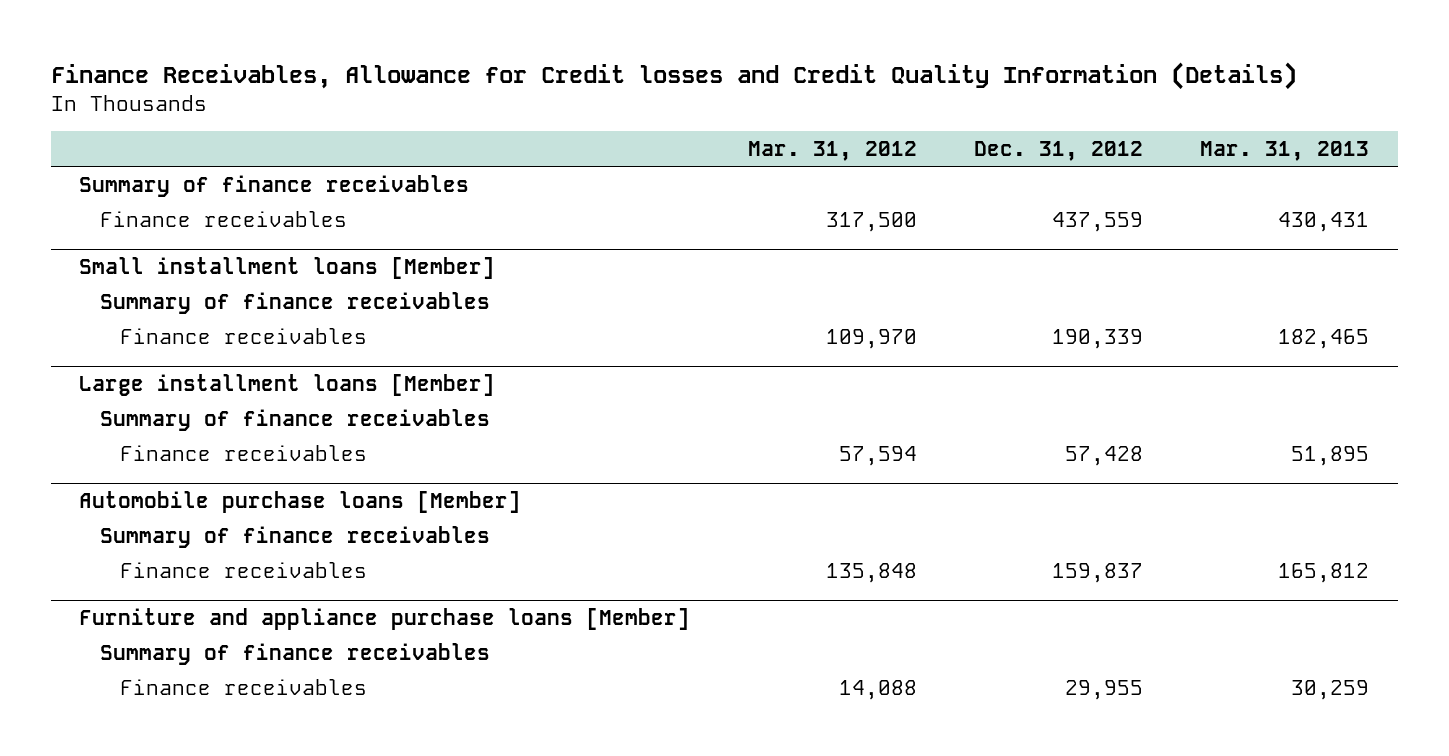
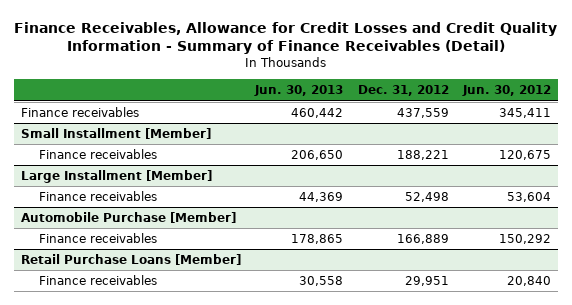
[50,61,1297,90] Finance Receivables, Allowance for Credit losses and Credit Quality Information (Details) -> [14,21,558,55] Finance Receivables, Allowance for Credit Losses and Credit Quality Information - Summary of Finance Receivables (Detail)
[747,140,917,161] Mar. 31, 2012 -> none
[1200,140,1370,161] Mar. 31, 2013 -> none
none -> [254,85,344,97] Jun. 30, 2013
none -> [461,85,551,97] Jun. 30, 2012
[79,174,470,197] Summary of finance receivables -> none
[99,291,490,314] Summary of finance receivables -> none
[99,408,490,431] Summary of finance receivables -> none
[99,525,490,548] Summary of finance receivables -> none
[79,607,691,630] Furniture and appliance purchase loans [Member] -> none
[99,642,490,665] Summary of finance receivables -> none
[79,256,496,279] Small installment loans [Member] -> [21,127,212,139] Small Installment [Member]
[1051,328,1143,349] 190,339 -> [396,149,449,160] 188,221
[79,373,496,396] Large installment loans [Member] -> [21,169,213,183] Large Installment [Member]
[1064,445,1143,466] 57,428 -> [404,191,449,202] 52,498
[79,490,522,513] Automobile purchase loans [Member] -> [21,211,237,223] Automobile Purchase [Member]
[1051,562,1143,583] 159,837 -> [396,233,449,244] 166,889
none -> [21,253,242,265] Retail Purchase Loans [Member]
[1064,679,1143,700] 29,955 -> [404,275,449,286] 29,951

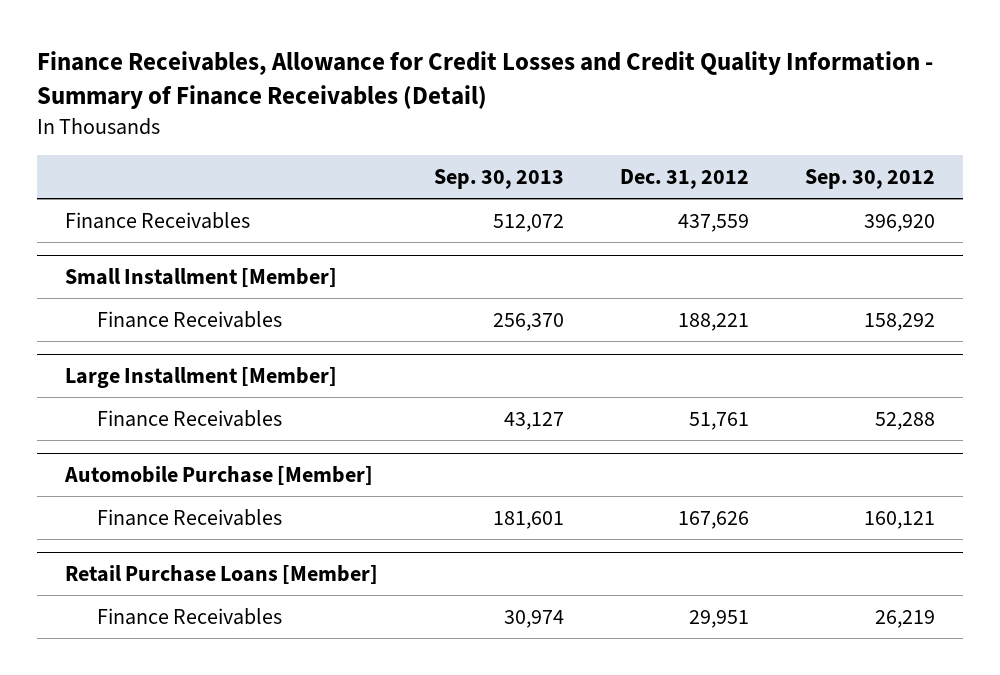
[254,85,344,97] Jun. 30, 2013 -> none
[461,85,551,97] Jun. 30, 2012 -> none
none -> [433,169,564,190] Sep. 30, 2013
none -> [805,169,936,190] Sep. 30, 2012
[21,106,140,117] Finance receivables -> [64,211,250,229] Finance Receivables
[39,148,158,159] Finance receivables -> [96,310,282,328] Finance Receivables
[39,190,158,201] Finance receivables -> [96,409,282,427] Finance Receivables
[404,191,449,202] 52,498 -> [689,411,750,430] 51,761
[39,232,158,243] Finance receivables -> [96,508,282,526] Finance Receivables
[396,233,449,244] 166,889 -> [678,510,750,529] 167,626
[39,274,158,285] Finance receivables -> [96,607,282,625] Finance Receivables

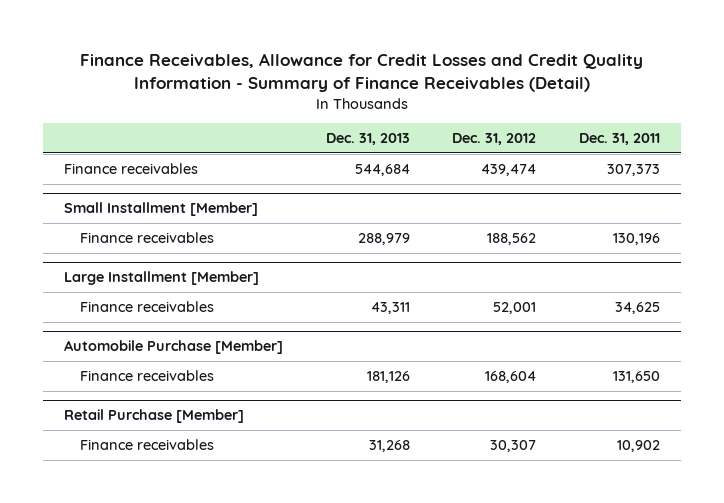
[433,169,564,190] Sep. 30, 2013 -> none
[805,169,936,190] Sep. 30, 2012 -> none
none -> [325,133,410,146] Dec. 31, 2013
none -> [579,133,661,146] Dec. 31, 2011
[64,211,250,229] Finance Receivables -> [64,163,199,175] Finance receivables
[678,213,750,232] 437,559 -> [481,164,537,177] 439,474
[96,310,282,328] Finance Receivables -> [80,232,215,244] Finance receivables
[678,312,750,331] 188,221 -> [487,233,537,246] 188,562
[96,409,282,427] Finance Receivables -> [80,301,215,313] Finance receivables
[689,411,750,430] 51,761 -> [493,302,537,315] 52,001
[96,508,282,526] Finance Receivables -> [80,370,215,382] Finance receivables
[678,510,750,529] 167,626 -> [485,371,537,384] 168,604
[64,564,378,584] Retail Purchase Loans [Member] -> [64,409,245,424] Retail Purchase [Member]
[96,607,282,625] Finance Receivables -> [80,439,215,451] Finance receivables
[689,609,750,628] 29,951 -> [490,440,537,453] 30,307

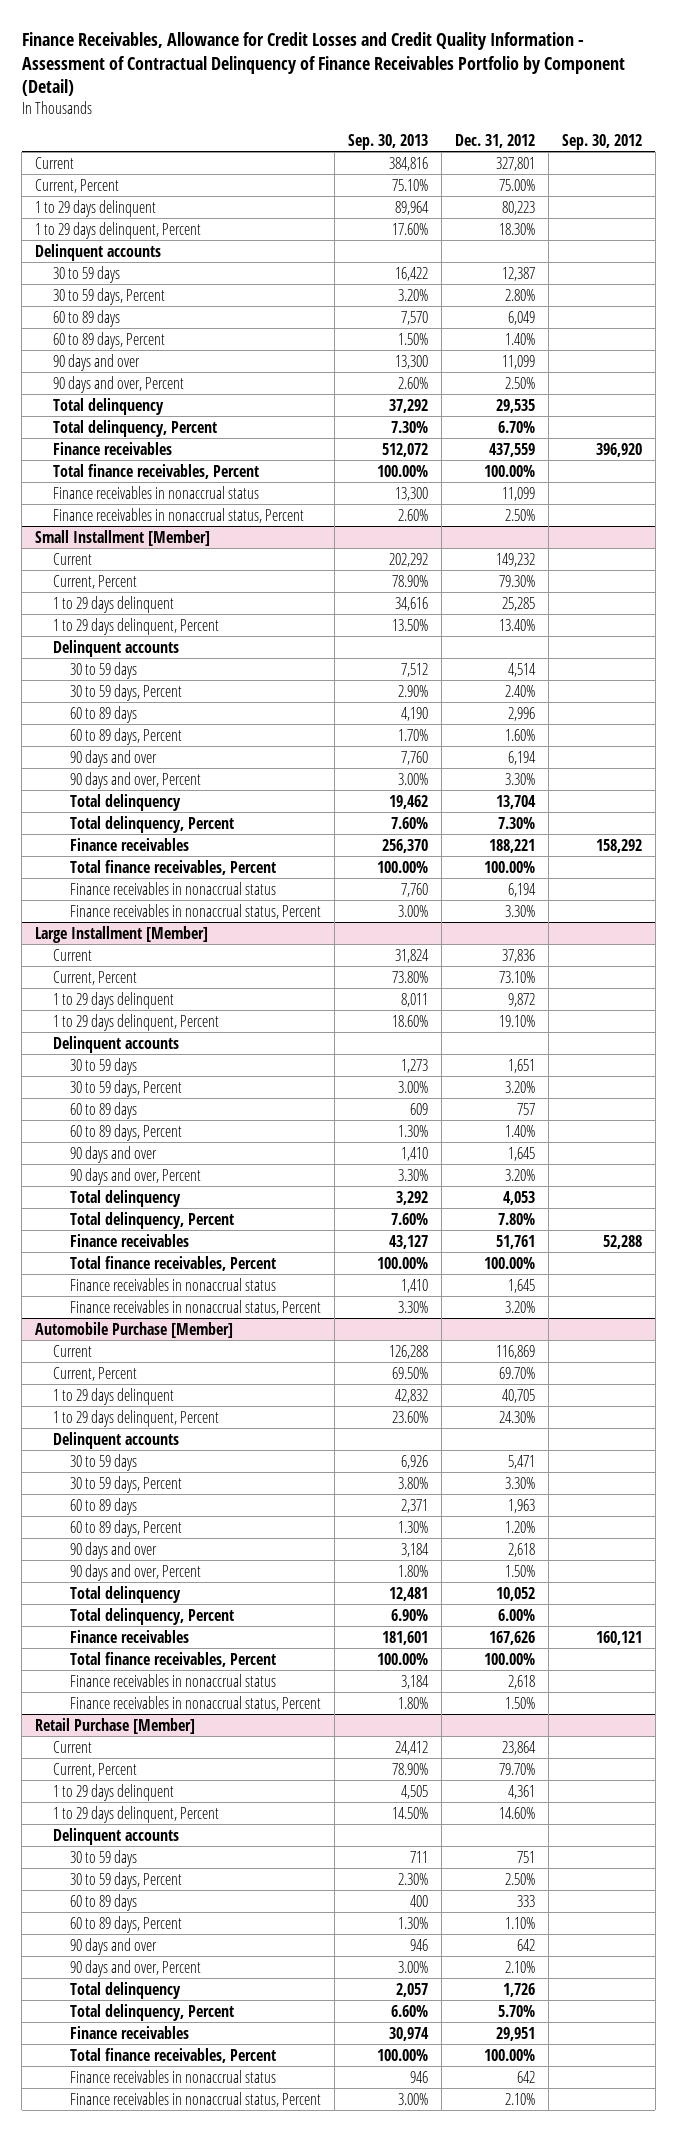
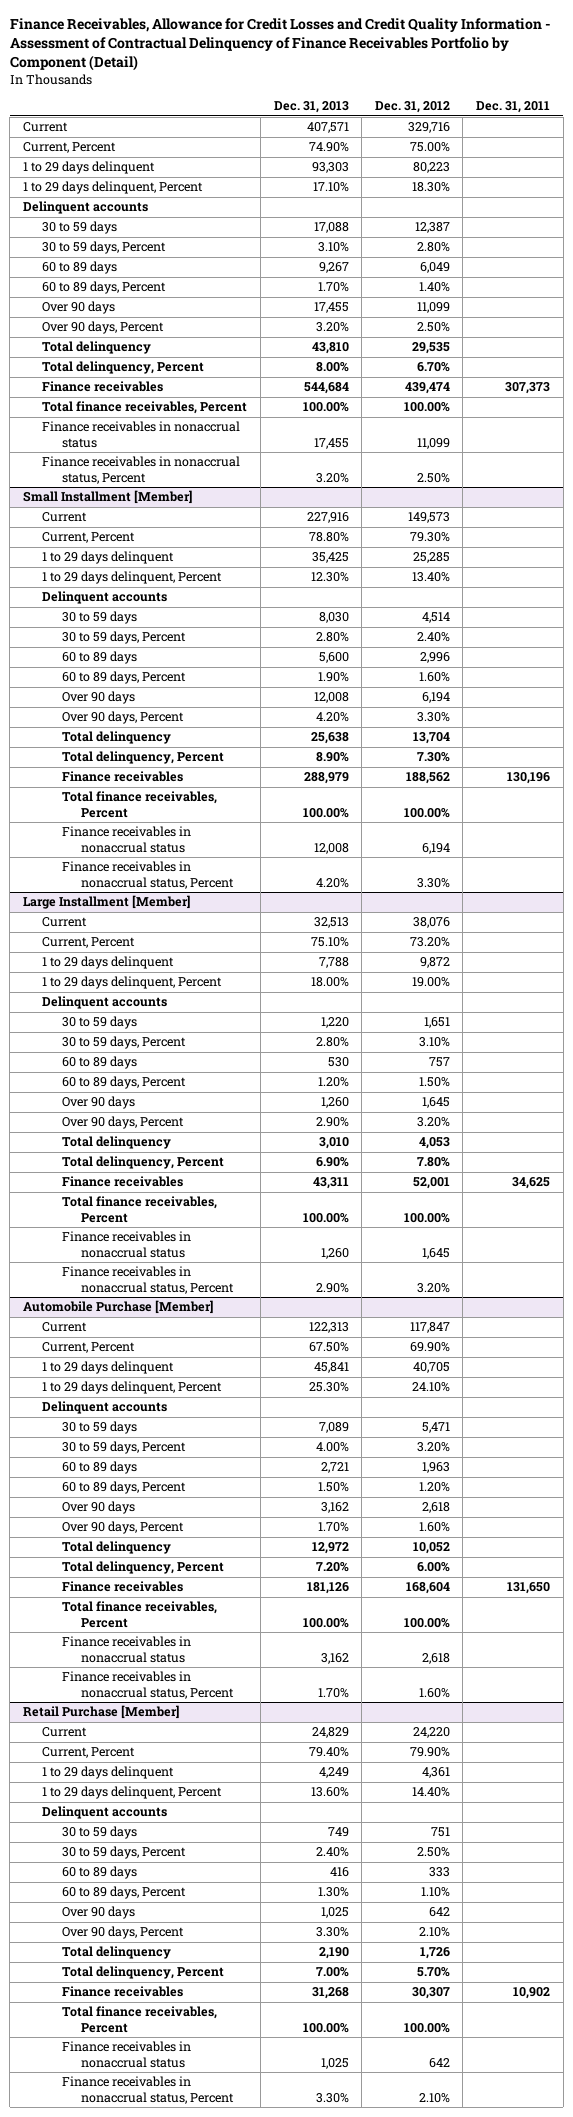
[347,133,428,150] Sep. 30, 2013 -> none
[561,133,642,150] Sep. 30, 2012 -> none
none -> [273,101,349,114] Dec. 31, 2013
none -> [475,101,550,114] Dec. 31, 2011
[495,156,535,171] 327,801 -> [407,122,450,134] 329,716
[52,353,140,371] 90 days and over -> [42,301,116,315] Over 90 days
[52,375,184,393] 90 days and over, Percent -> [42,321,165,335] Over 90 days, Percent
[488,442,535,457] 437,559 -> [404,382,450,395] 439,474
[495,552,535,567] 149,232 -> [407,512,450,524] 149,573
[69,749,157,767] 90 days and over -> [61,691,135,705] Over 90 days
[69,771,201,789] 90 days and over, Percent -> [61,711,184,725] Over 90 days, Percent
[488,838,535,853] 188,221 -> [405,772,450,785] 188,562
[501,948,535,963] 37,836 -> [412,917,450,929] 38,076
[498,970,535,983] 73.10% -> [409,937,450,948] 73.20%
[498,1014,535,1027] 19.10% -> [411,977,450,988] 19.00%
[504,1080,535,1093] 3.20% -> [418,1037,450,1048] 3.10%
[504,1124,535,1137] 1.40% -> [418,1077,450,1088] 1.50%
[69,1145,157,1163] 90 days and over -> [61,1096,135,1110] Over 90 days
[69,1167,201,1185] 90 days and over, Percent -> [61,1116,184,1130] Over 90 days, Percent
[495,1234,535,1249] 51,761 -> [412,1177,450,1190] 52,001
[495,1344,535,1359] 116,869 -> [409,1322,450,1334] 117,847
[498,1366,535,1379] 69.70% -> [409,1342,450,1353] 69.90%
[498,1410,535,1423] 24.30% -> [411,1382,450,1393] 24.10%
[504,1476,535,1489] 3.30% -> [416,1442,450,1453] 3.20%
[69,1541,157,1559] 90 days and over -> [61,1501,135,1515] Over 90 days
[69,1563,201,1581] 90 days and over, Percent -> [61,1521,184,1535] Over 90 days, Percent
[504,1564,535,1577] 1.50% -> [418,1522,450,1533] 1.60%
[488,1630,535,1645] 167,626 -> [405,1582,450,1595] 168,604
[504,1696,535,1709] 1.50% -> [418,1687,450,1698] 1.60%
[501,1740,536,1755] 23,864 -> [412,1727,450,1739] 24,220
[498,1762,535,1775] 79.70% -> [409,1747,450,1758] 79.90%
[498,1806,535,1819] 14.60% -> [411,1787,450,1798] 14.40%
[69,1937,157,1955] 90 days and over -> [61,1906,135,1920] Over 90 days
[69,1959,201,1977] 90 days and over, Percent -> [61,1926,184,1940] Over 90 days, Percent
[495,2026,535,2041] 29,951 -> [411,1987,450,2000] 30,307

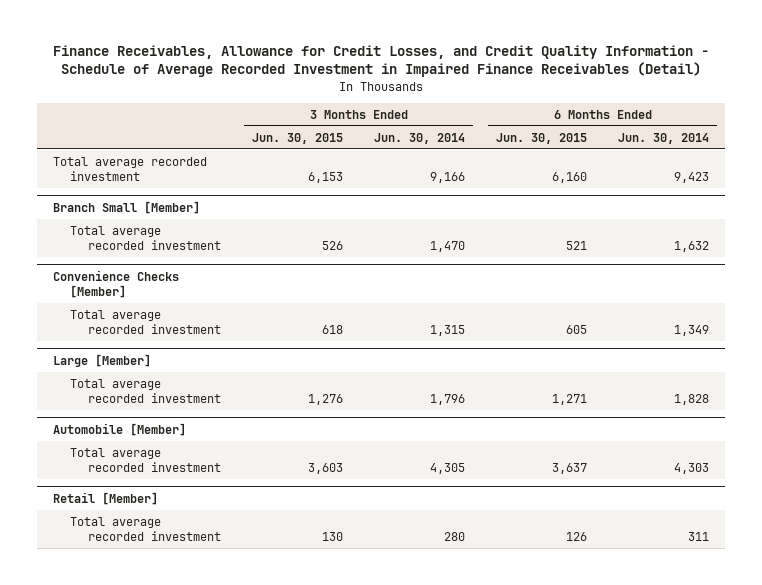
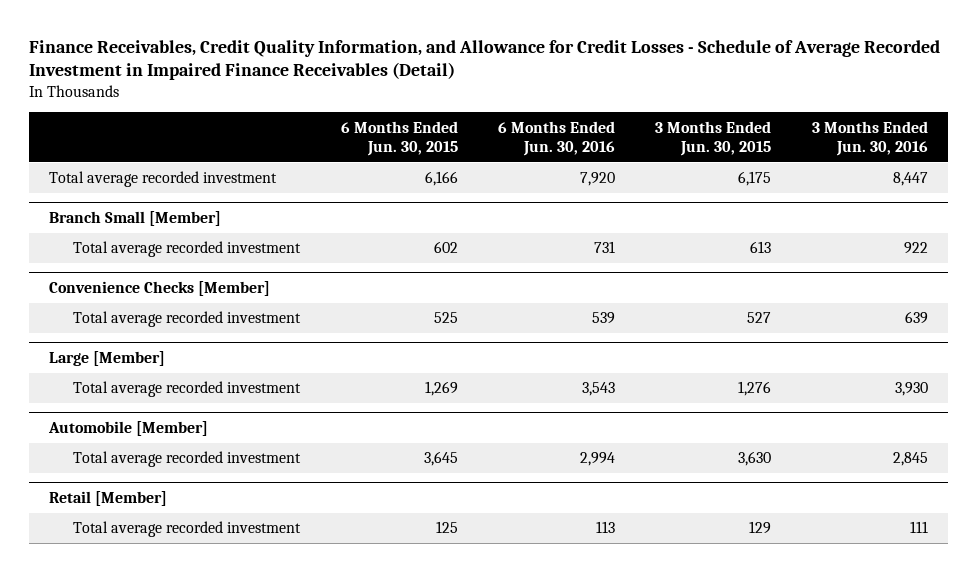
[52,44,709,78] Finance Receivables, Allowance for Credit Losses, and Credit Quality Information - Schedule of Average Recorded Investment in Impaired Finance Receivables (Detail) -> [28,39,940,81] Finance Receivables, Credit Quality Information, and Allowance for Credit Losses - Schedule of Average Recorded Investment in Impaired Finance Receivables (Detail)
[374,132,466,144] Jun. 30, 2014 -> none
[618,132,710,144] Jun. 30, 2014 -> none
none -> [497,120,615,156] 6 Months Ended Jun. 30, 2016
none -> [811,120,928,156] 3 Months Ended Jun. 30, 2016
[308,172,344,184] 6,153 -> [738,171,772,187] 6,175
[552,172,588,184] 6,160 -> [424,171,458,187] 6,166
[322,241,344,251] 526 -> [750,241,772,254] 613
[566,241,588,251] 521 -> [433,241,458,254] 602
[322,325,344,335] 618 -> [747,312,772,324] 527
[566,325,588,335] 605 -> [433,312,458,324] 525
[552,394,588,406] 1,271 -> [424,381,458,397] 1,269
[308,463,344,475] 3,603 -> [738,451,772,467] 3,630
[552,463,588,475] 3,637 -> [423,451,458,467] 3,645
[322,532,344,542] 130 -> [749,521,772,535] 129
[566,532,588,542] 126 -> [435,521,458,534] 125

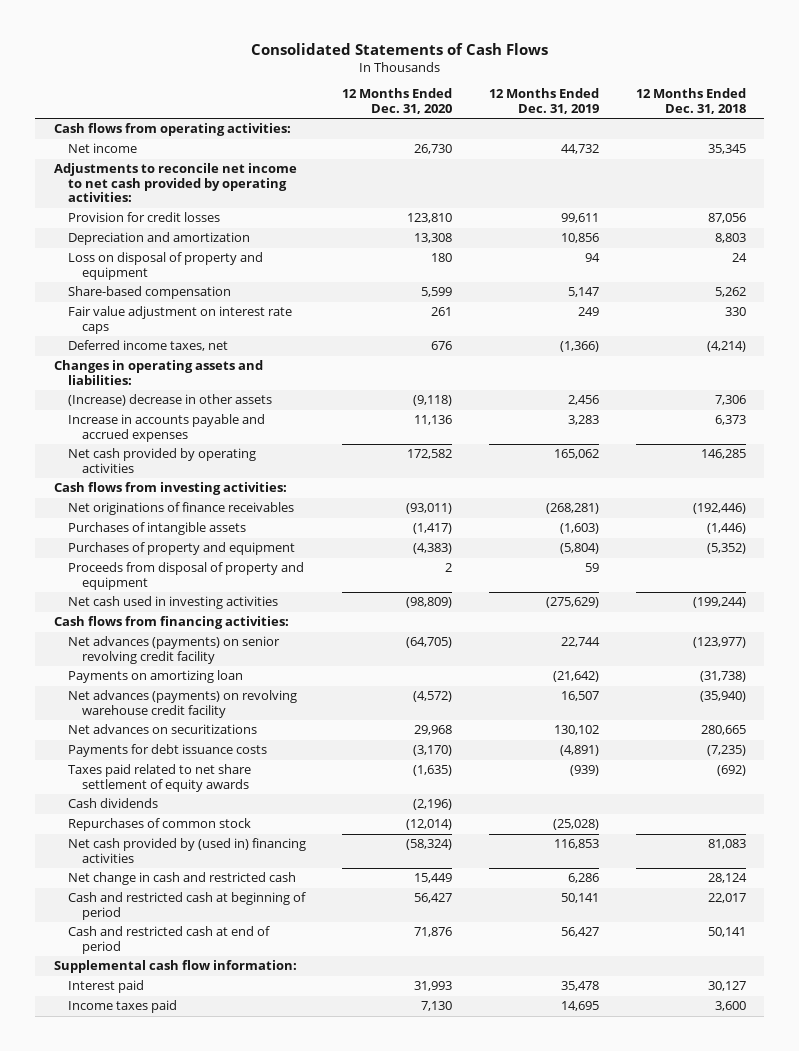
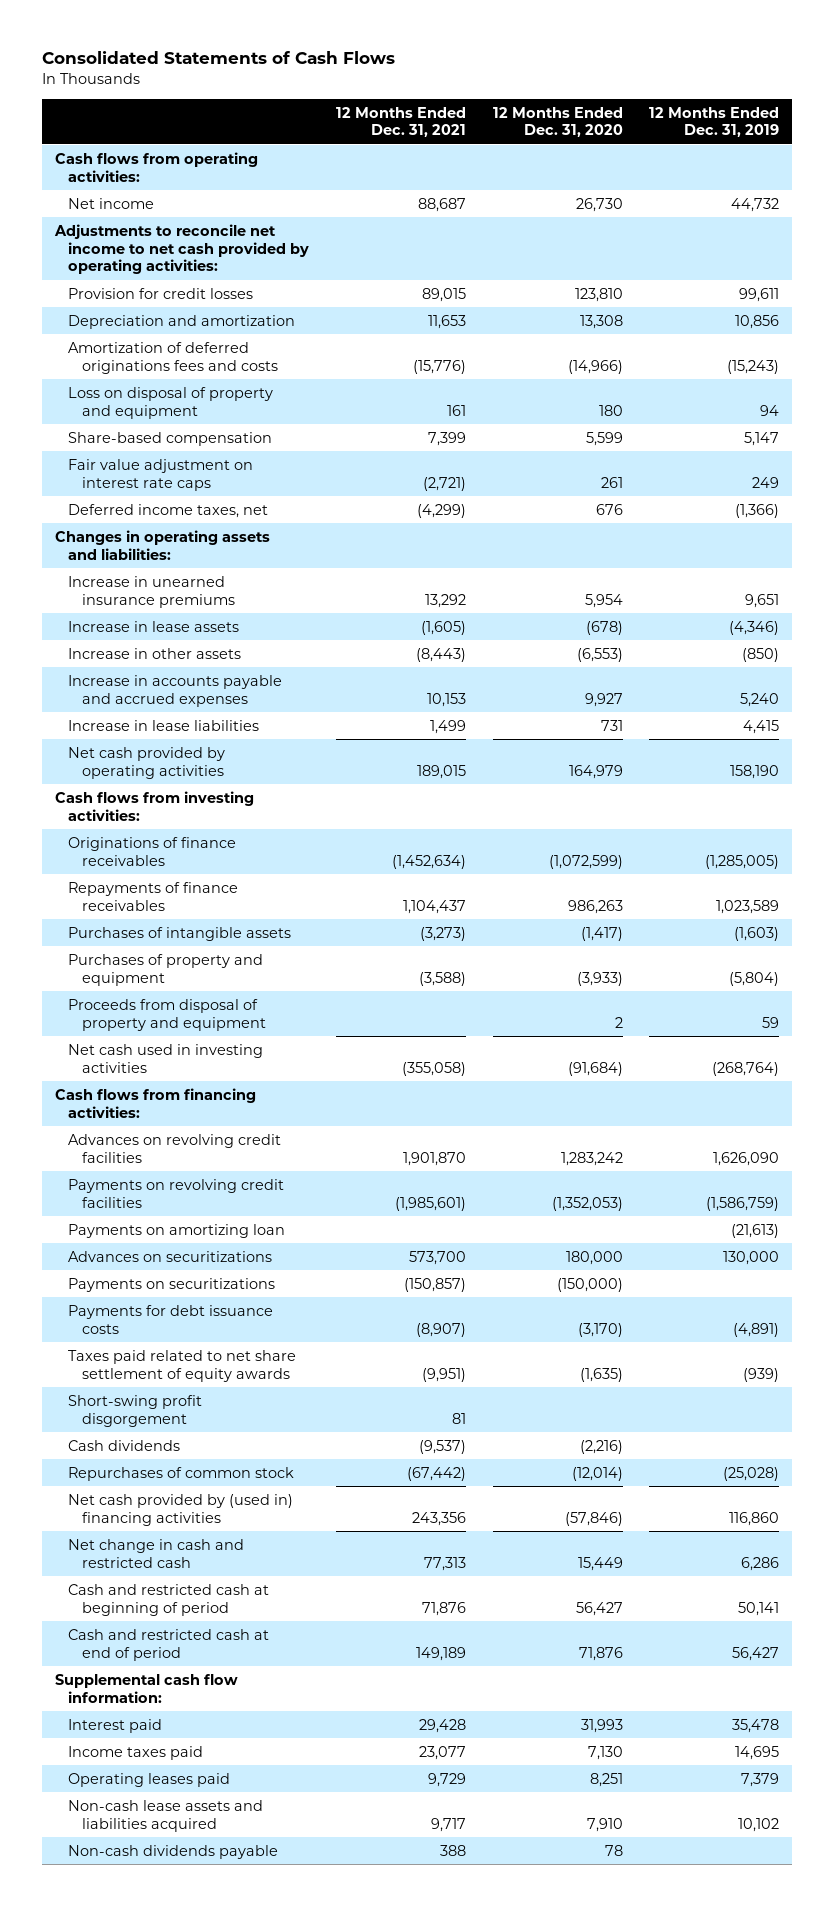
[635,88,746,114] 12 Months Ended Dec. 31, 2018 -> none
none -> [335,106,466,138] 12 Months Ended Dec. 31, 2021
none -> [68,341,278,374] Amortization of deferred originations fees and costs
none -> [68,575,235,608] Increase in unearned insurance premiums
none -> [68,620,240,632] Increase in lease assets
[67,394,272,407] (Increase) decrease in other assets -> [68,647,242,659] Increase in other assets
[413,395,453,407] (9,118) -> [576,647,623,662] (6,553)
[567,395,599,406] 2,456 -> [742,647,780,662] (850)
[414,415,453,426] 11,136 -> [584,692,623,707] 9,927
[567,415,599,426] 3,283 -> [740,692,780,707] 5,240
none -> [68,719,260,731] Increase in lease liabilities
[407,449,453,460] 172,582 -> [568,764,623,779] 164,979
[553,449,599,460] 165,062 -> [730,764,780,779] 158,190
[67,502,294,516] Net originations of finance receivables -> [68,836,237,866] Originations of finance receivables
[406,503,453,515] (93,011) -> [548,854,623,869] (1,072,599)
[545,503,599,515] (268,281) -> [705,854,780,869] (1,285,005)
none -> [68,881,239,911] Repayments of finance receivables
[413,543,453,555] (4,383) -> [576,971,623,986] (3,933)
[406,597,453,609] (98,809) -> [567,1061,623,1076] (91,684)
[545,597,599,609] (275,629) -> [712,1061,780,1076] (268,764)
[67,636,280,664] Net advances (payments) on senior revolving credit facility -> none
[67,690,297,718] Net advances (payments) on revolving warehouse credit facility -> none
none -> [68,1133,282,1163] Advances on revolving credit facilities
none -> [68,1178,285,1208] Payments on revolving credit facilities
[552,671,599,683] (21,642) -> [731,1223,780,1238] (21,613)
[67,724,257,735] Net advances on securitizations -> [68,1250,273,1262] Advances on securitizations
[414,725,453,736] 29,968 -> [565,1250,623,1265] 180,000
[553,725,599,736] 130,102 -> [723,1250,780,1265] 130,000
none -> [68,1277,276,1292] Payments on securitizations
none -> [68,1394,203,1427] Short-swing profit disgorgement
[413,799,453,811] (2,196) -> [579,1439,623,1454] (2,216)
[406,839,453,851] (58,324) -> [564,1511,623,1526] (57,846)
[553,839,599,850] 116,853 -> [729,1511,780,1526] 116,860
none -> [68,1772,231,1787] Operating leases paid
none -> [68,1799,264,1832] Non-cash lease assets and liabilities acquired
none -> [68,1844,279,1859] Non-cash dividends payable

